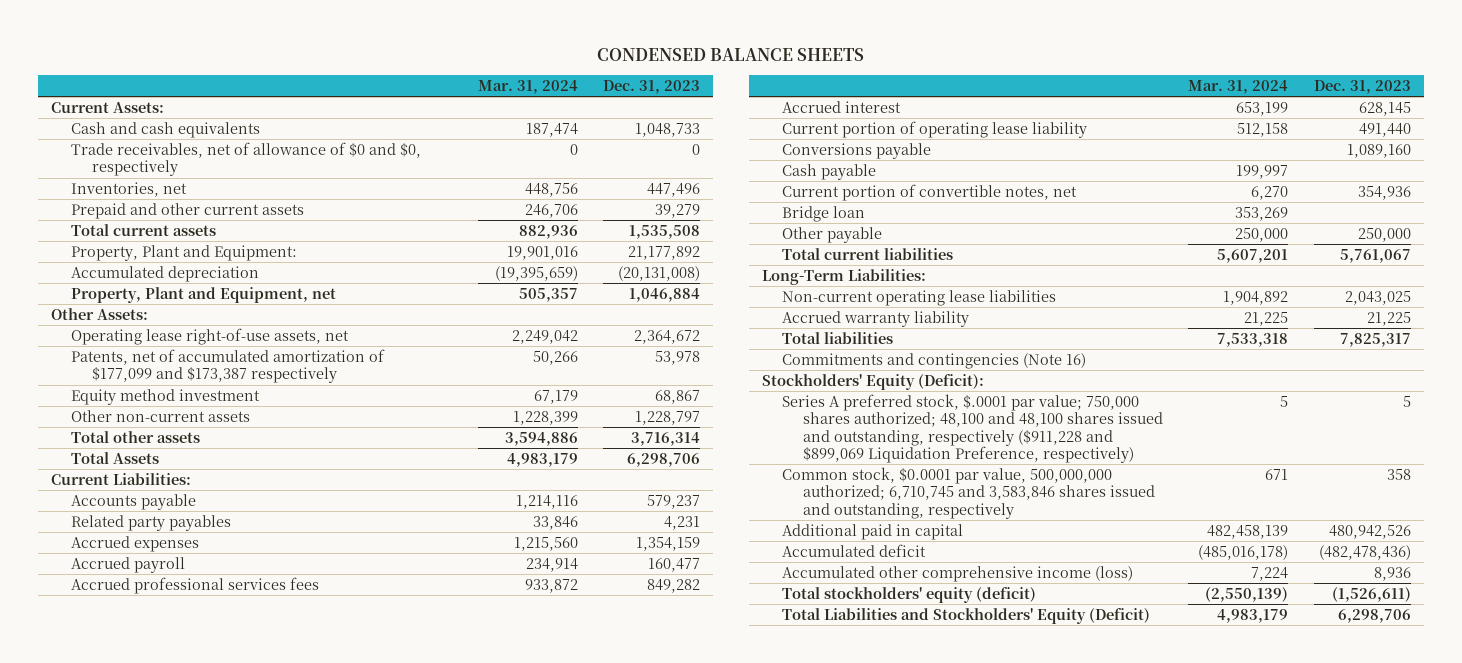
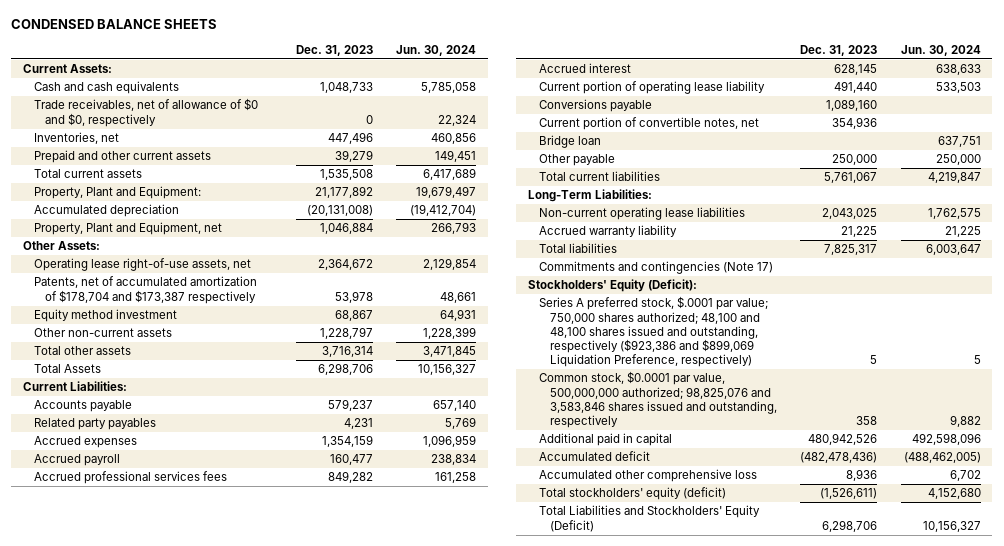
[477,79,578,94] Mar. 31, 2024 -> none
none -> [395,44,476,56] Jun. 30, 2024
[71,348,386,384] Patents, net of accumulated amortization of $177,099 and $173,387 respectively -> [34,276,258,304] Patents, net of accumulated amortization of $178,704 and $173,387 respectively
[782,163,877,180] Cash payable -> none
[782,352,1087,369] Commitments and contingencies (Note 16) -> [538,261,773,275] Commitments and contingencies (Note 17)
[782,393,1163,463] Series A preferred stock, $.0001 par value; 750,000 shares authorized; 48,100 and 48,100 shares issued and outstanding, respectively ($911,228 and $899,069 Liquidation Preference, respectively) -> [538,296,768,368] Series A preferred stock, $.0001 par value; 750,000 shares authorized; 48,100 and 48,100 shares issued and outstanding, respectively ($923,386 and $899,069 Liquidation Preference, respectively)
[782,466,1155,519] Common stock, $0.0001 par value, 500,000,000 authorized; 6,710,745 and 3,583,846 shares issued and outstanding, respectively -> [538,371,777,428] Common stock, $0.0001 par value, 500,000,000 authorized; 98,825,076 and 3,583,846 shares issued and outstanding, respectively
[782,565,1134,582] Accumulated other comprehensive income (loss) -> [538,469,757,483] Accumulated other comprehensive loss

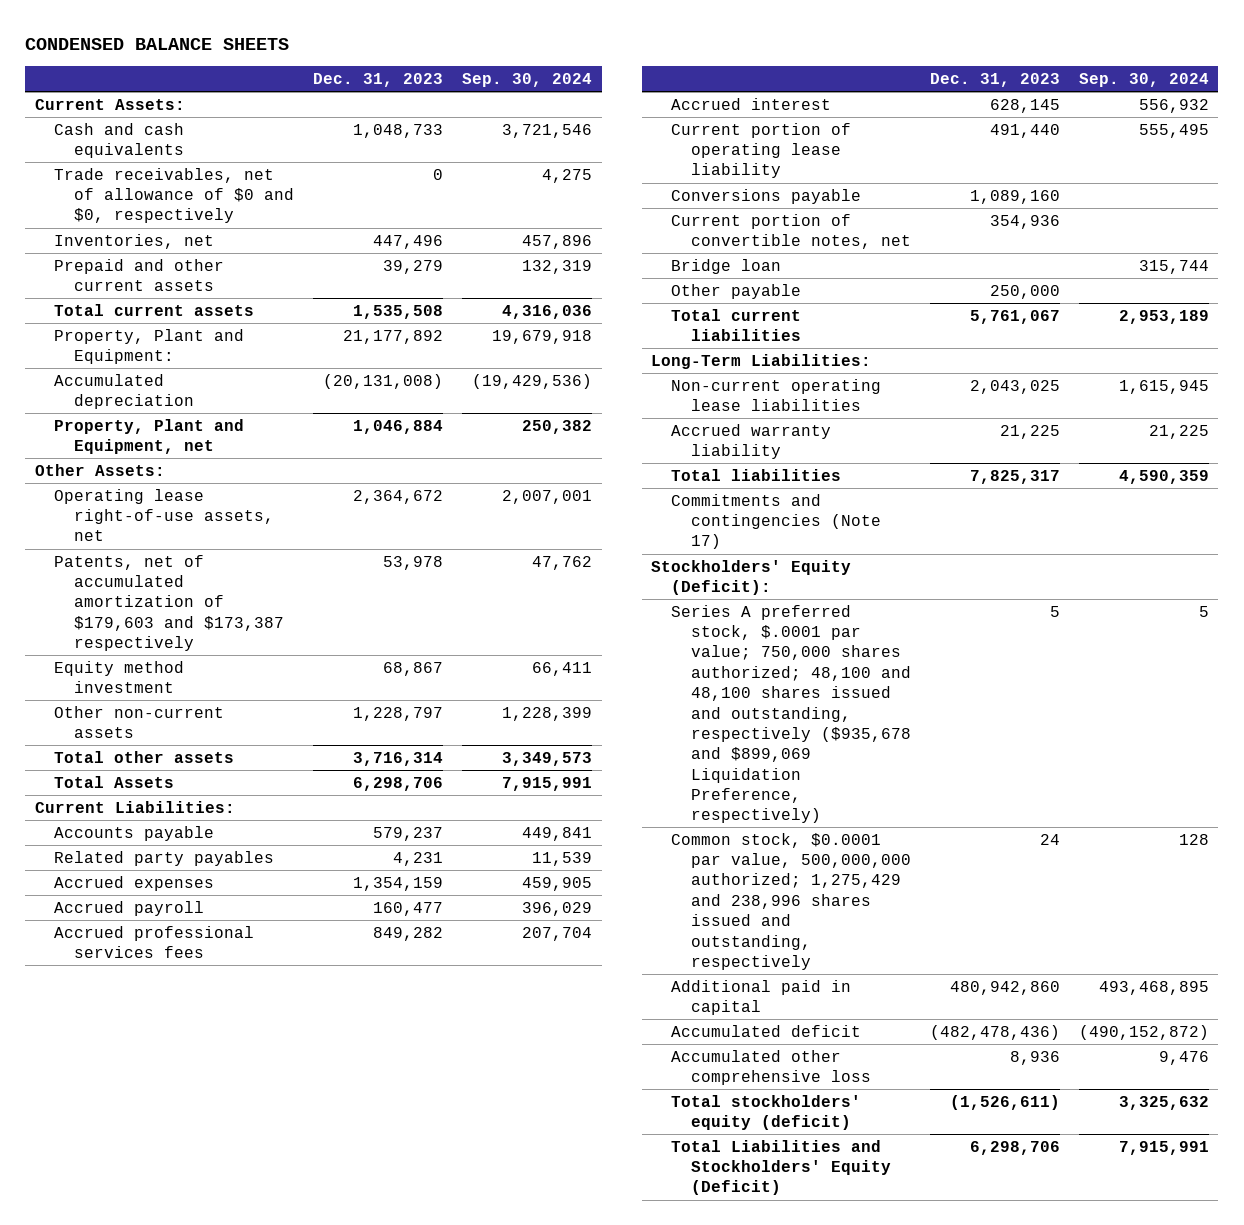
[395,44,476,56] Jun. 30, 2024 -> none
none -> [462,73,593,88] Sep. 30, 2024
[34,276,258,304] Patents, net of accumulated amortization of $178,704 and $173,387 respectively -> [54,554,285,652] Patents, net of accumulated amortization of $179,603 and $173,387 respectively
[538,296,768,368] Series A preferred stock, $.0001 par value; 750,000 shares authorized; 48,100 and 48,100 shares issued and outstanding, respectively ($923,386 and $899,069 Liquidation Preference, respectively) -> [671,604,912,824] Series A preferred stock, $.0001 par value; 750,000 shares authorized; 48,100 and 48,100 shares issued and outstanding, respectively ($935,678 and $899,069 Liquidation Preference, respectively)
[538,371,777,428] Common stock, $0.0001 par value, 500,000,000 authorized; 98,825,076 and 3,583,846 shares issued and outstanding, respectively -> [671,832,912,970] Common stock, $0.0001 par value, 500,000,000 authorized; 1,275,429 and 238,996 shares issued and outstanding, respectively
[856,415,878,425] 358 -> [1040,833,1061,845] 24
[808,433,878,446] 480,942,526 -> [950,980,1061,995] 480,942,860

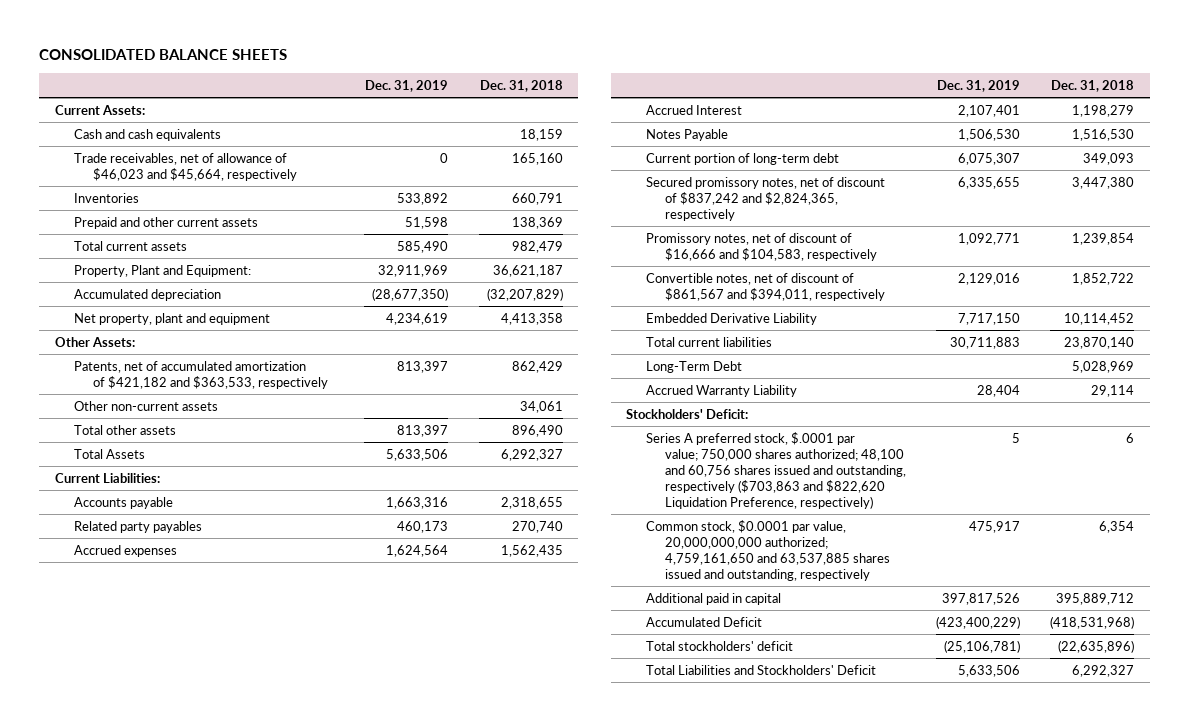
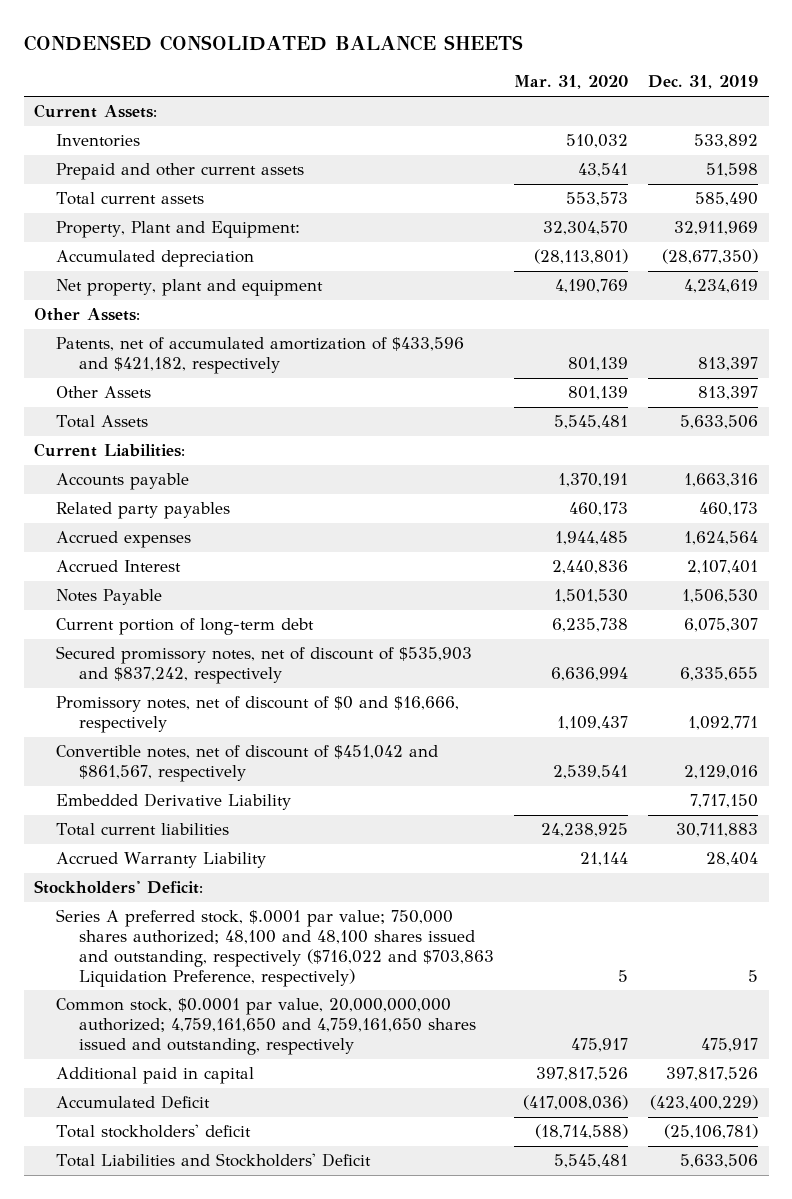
[39,49,288,61] CONSOLIDATED BALANCE SHEETS -> [23,35,523,52] CONDENSED CONSOLIDATED BALANCE SHEETS
[479,80,563,93] Dec. 31, 2018 -> none
none -> [514,75,629,90] Mar. 31, 2020
[73,128,221,141] Cash and cash equivalents -> none
[73,152,298,181] Trade receivables, net of allowance of $46,023 and $45,664, respectively -> none
[73,400,218,411] Other non-current assets -> none
[73,360,329,389] Patents, net of accumulated amortization of $421,182 and $363,533, respectively -> [56,337,465,375] Patents, net of accumulated amortization of $433,596 and $421,182, respectively
[73,424,176,435] Total other assets -> [56,386,152,399] Other Assets
[645,176,885,222] Secured promissory notes, net of discount of $837,242 and $2,824,365, respectively -> [56,646,473,685] Secured promissory notes, net of discount of $535,903 and $837,242, respectively
[645,232,877,261] Promissory notes, net of discount of $16,666 and $104,583, respectively -> [56,696,460,734] Promissory notes, net of discount of $0 and $16,666, respectively
[645,272,885,301] Convertible notes, net of discount of $861,567 and $394,011, respectively -> [56,745,439,783] Convertible notes, net of discount of $451,042 and $861,567, respectively
[645,360,742,373] Long-Term Debt -> none
[645,431,906,510] Series A preferred stock, $.0001 par value; 750,000 shares authorized; 48,100 and 60,756 shares issued and outstanding, respectively ($703,863 and $822,620 Liquidation Preference, respectively) -> [56,909,494,987] Series A preferred stock, $.0001 par value; 750,000 shares authorized; 48,100 and 48,100 shares issued and outstanding, respectively ($716,022 and $703,863 Liquidation Preference, respectively)
[645,519,890,582] Common stock, $0.0001 par value, 20,000,000,000 authorized; 4,759,161,650 and 63,537,885 shares issued and outstanding, respectively -> [56,998,476,1055] Common stock, $0.0001 par value, 20,000,000,000 authorized; 4,759,161,650 and 4,759,161,650 shares issued and outstanding, respectively

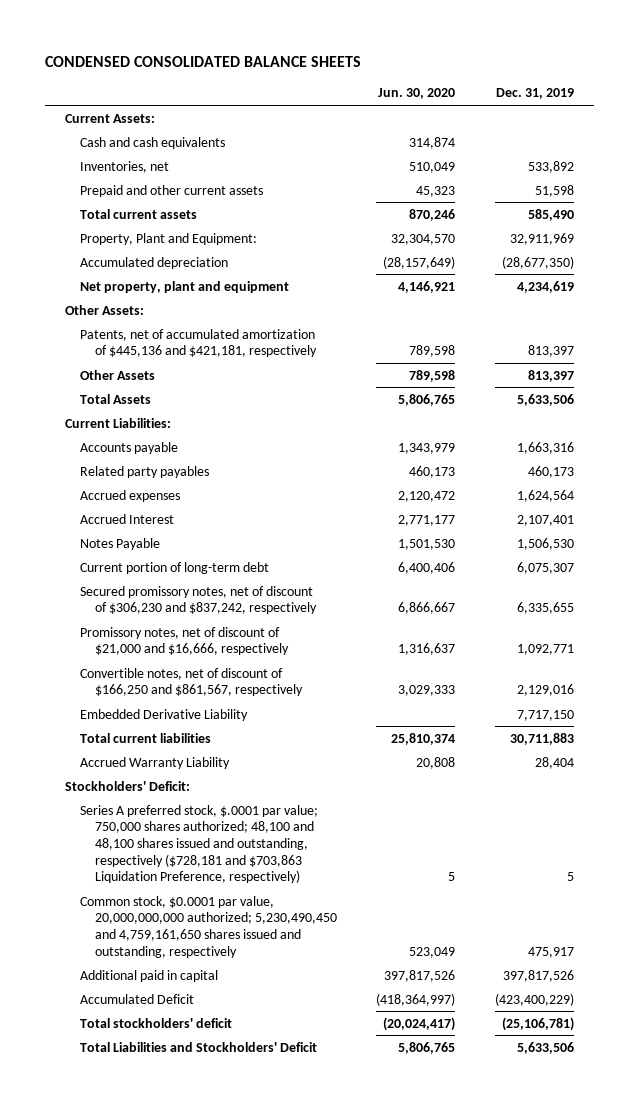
[514,75,629,90] Mar. 31, 2020 -> none
none -> [378,88,456,100] Jun. 30, 2020
none -> [79,136,225,149] Cash and cash equivalents
[56,134,141,148] Inventories -> [79,160,169,173] Inventories, net
[56,337,465,375] Patents, net of accumulated amortization of $433,596 and $421,182, respectively -> [79,328,317,358] Patents, net of accumulated amortization of $445,136 and $421,181, respectively
[56,646,473,685] Secured promissory notes, net of discount of $535,903 and $837,242, respectively -> [79,585,317,615] Secured promissory notes, net of discount of $306,230 and $837,242, respectively
[56,696,460,734] Promissory notes, net of discount of $0 and $16,666, respectively -> [79,626,289,656] Promissory notes, net of discount of $21,000 and $16,666, respectively
[56,745,439,783] Convertible notes, net of discount of $451,042 and $861,567, respectively -> [79,667,303,697] Convertible notes, net of discount of $166,250 and $861,567, respectively
[56,909,494,987] Series A preferred stock, $.0001 par value; 750,000 shares authorized; 48,100 and 48,100 shares issued and outstanding, respectively ($716,022 and $703,863 Liquidation Preference, respectively) -> [79,804,318,884] Series A preferred stock, $.0001 par value; 750,000 shares authorized; 48,100 and 48,100 shares issued and outstanding, respectively ($728,181 and $703,863 Liquidation Preference, respectively)
[56,998,476,1055] Common stock, $0.0001 par value, 20,000,000,000 authorized; 4,759,161,650 and 4,759,161,650 shares issued and outstanding, respectively -> [79,895,337,958] Common stock, $0.0001 par value, 20,000,000,000 authorized; 5,230,490,450 and 4,759,161,650 shares issued and outstanding, respectively

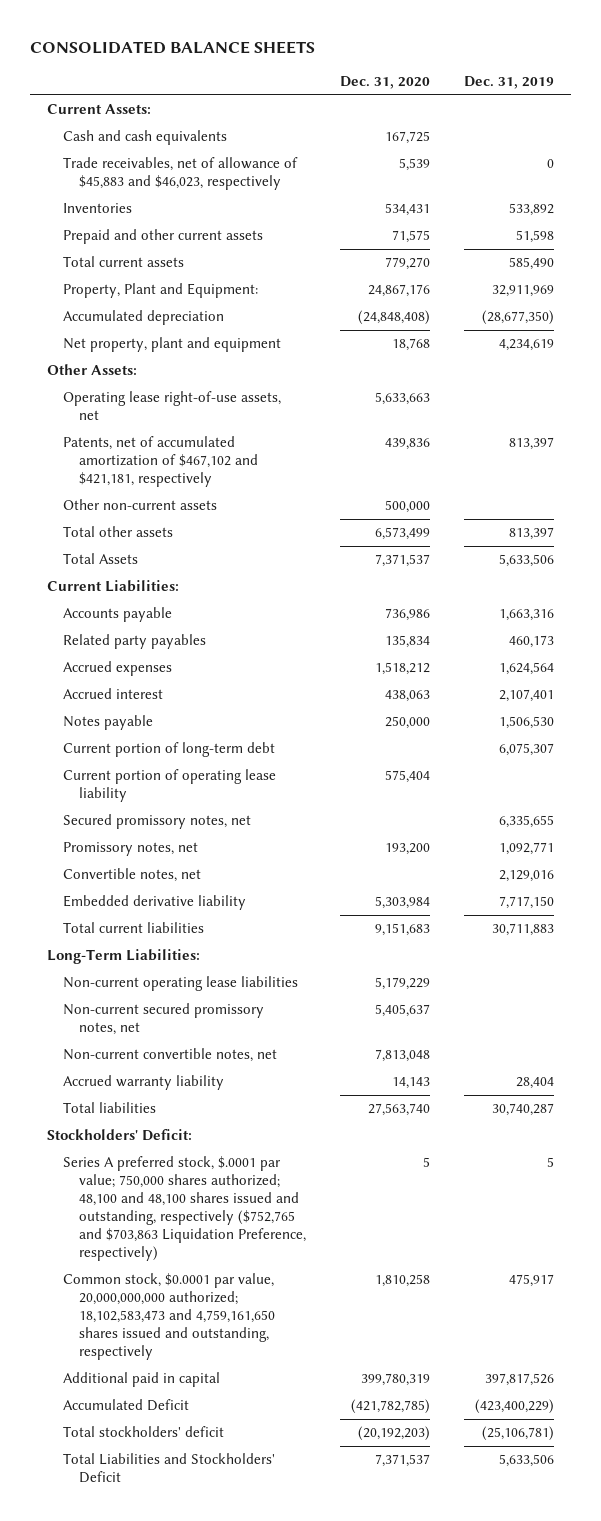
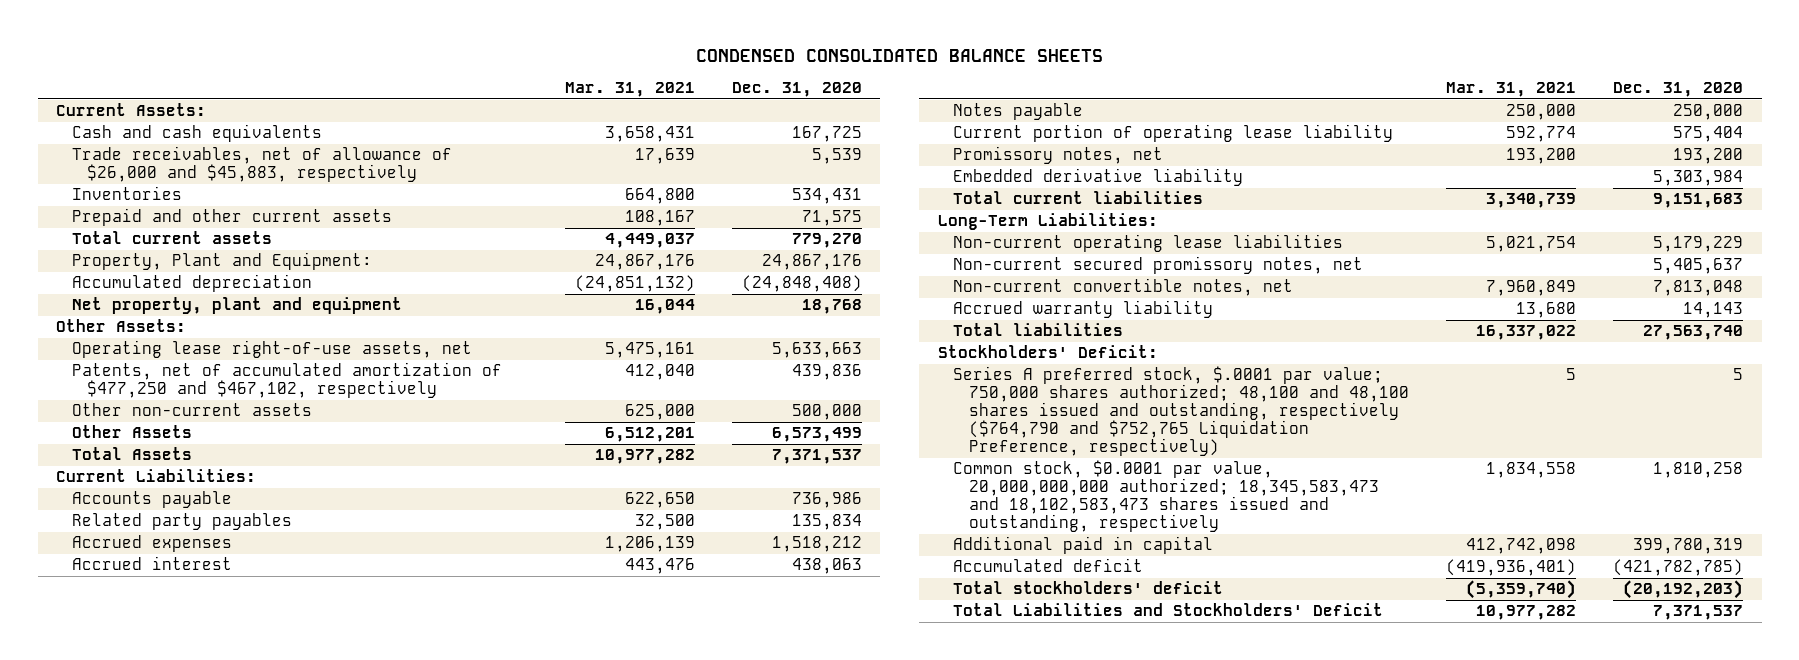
[30,41,316,55] CONSOLIDATED BALANCE SHEETS -> [695,48,1103,62] CONDENSED CONSOLIDATED BALANCE SHEETS
[463,76,554,90] Dec. 31, 2019 -> none
none -> [564,82,695,98] Mar. 31, 2021
[62,157,298,191] Trade receivables, net of allowance of $45,883 and $46,023, respectively -> [71,146,452,183] Trade receivables, net of allowance of $26,000 and $45,883, respectively
[62,436,258,488] Patents, net of accumulated amortization of $467,102 and $421,181, respectively -> [71,362,502,399] Patents, net of accumulated amortization of $477,250 and $467,102, respectively
[62,526,173,538] Total other assets -> [71,425,192,439] Other Assets
[62,742,275,758] Current portion of long-term debt -> none
[62,814,251,830] Secured promissory notes, net -> none
[62,868,201,883] Convertible notes, net -> none
[62,1156,306,1262] Series A preferred stock, $.0001 par value; 750,000 shares authorized; 48,100 and 48,100 shares issued and outstanding, respectively ($752,765 and $703,863 Liquidation Preference, respectively) -> [953,366,1409,457] Series A preferred stock, $.0001 par value; 750,000 shares authorized; 48,100 and 48,100 shares issued and outstanding, respectively ($764,790 and $752,765 Liquidation Preference, respectively)
[62,1273,275,1361] Common stock, $0.0001 par value, 20,000,000,000 authorized; 18,102,583,473 and 4,759,161,650 shares issued and outstanding, respectively -> [953,460,1379,533] Common stock, $0.0001 par value, 20,000,000,000 authorized; 18,345,583,473 and 18,102,583,473 shares issued and outstanding, respectively
[62,1399,189,1412] Accumulated Deficit -> [953,558,1144,573] Accumulated deficit

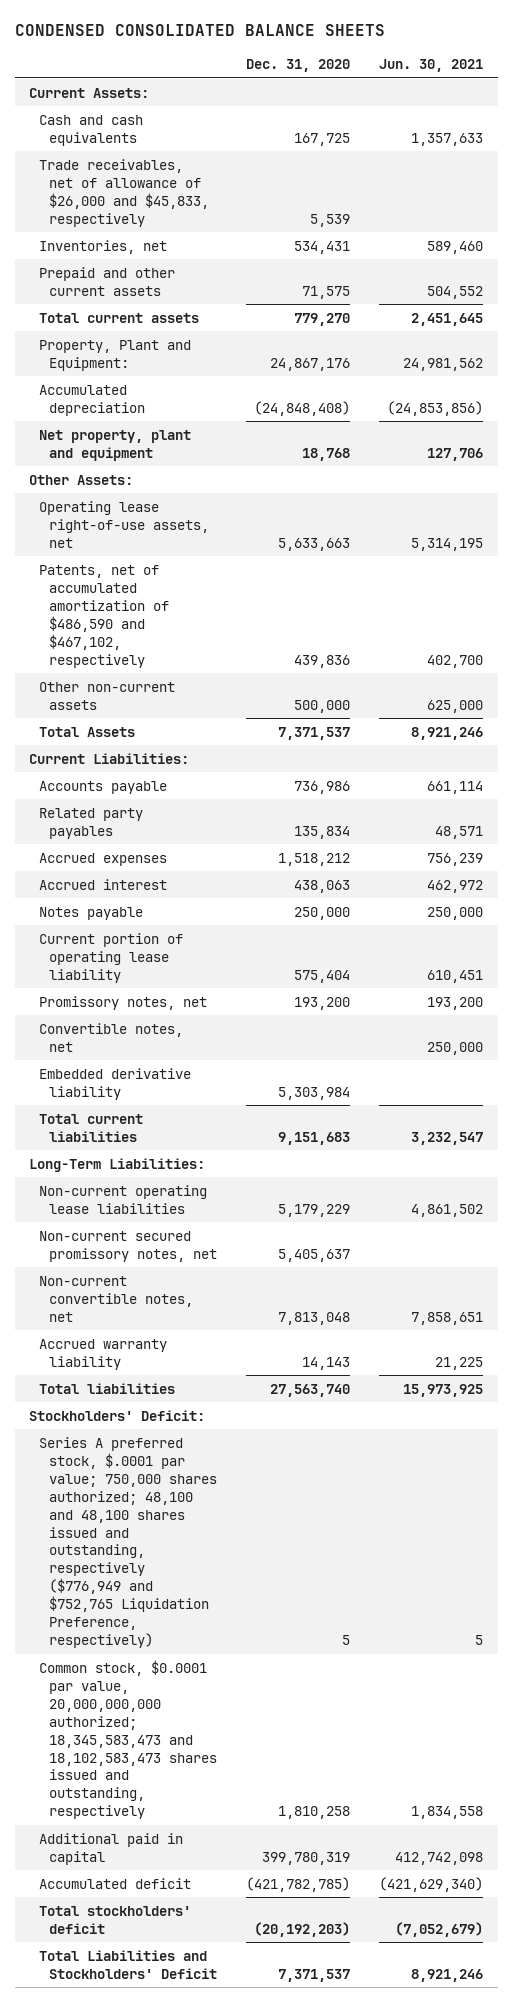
[564,82,695,98] Mar. 31, 2021 -> none
none -> [379,58,484,72] Jun. 30, 2021
[71,146,452,183] Trade receivables, net of allowance of $26,000 and $45,883, respectively -> [39,158,210,227] Trade receivables, net of allowance of $26,000 and $45,833, respectively
[71,186,182,201] Inventories -> [39,239,168,254] Inventories, net
[71,362,502,399] Patents, net of accumulated amortization of $477,250 and $467,102, respectively -> [39,564,170,668] Patents, net of accumulated amortization of $486,590 and $467,102, respectively
[71,425,192,439] Other Assets -> none
none -> [39,1022,184,1052] Convertible notes, net
[953,366,1409,457] Series A preferred stock, $.0001 par value; 750,000 shares authorized; 48,100 and 48,100 shares issued and outstanding, respectively ($764,790 and $752,765 Liquidation Preference, respectively) -> [39,1436,218,1649] Series A preferred stock, $.0001 par value; 750,000 shares authorized; 48,100 and 48,100 shares issued and outstanding, respectively ($776,949 and $752,765 Liquidation Preference, respectively)

